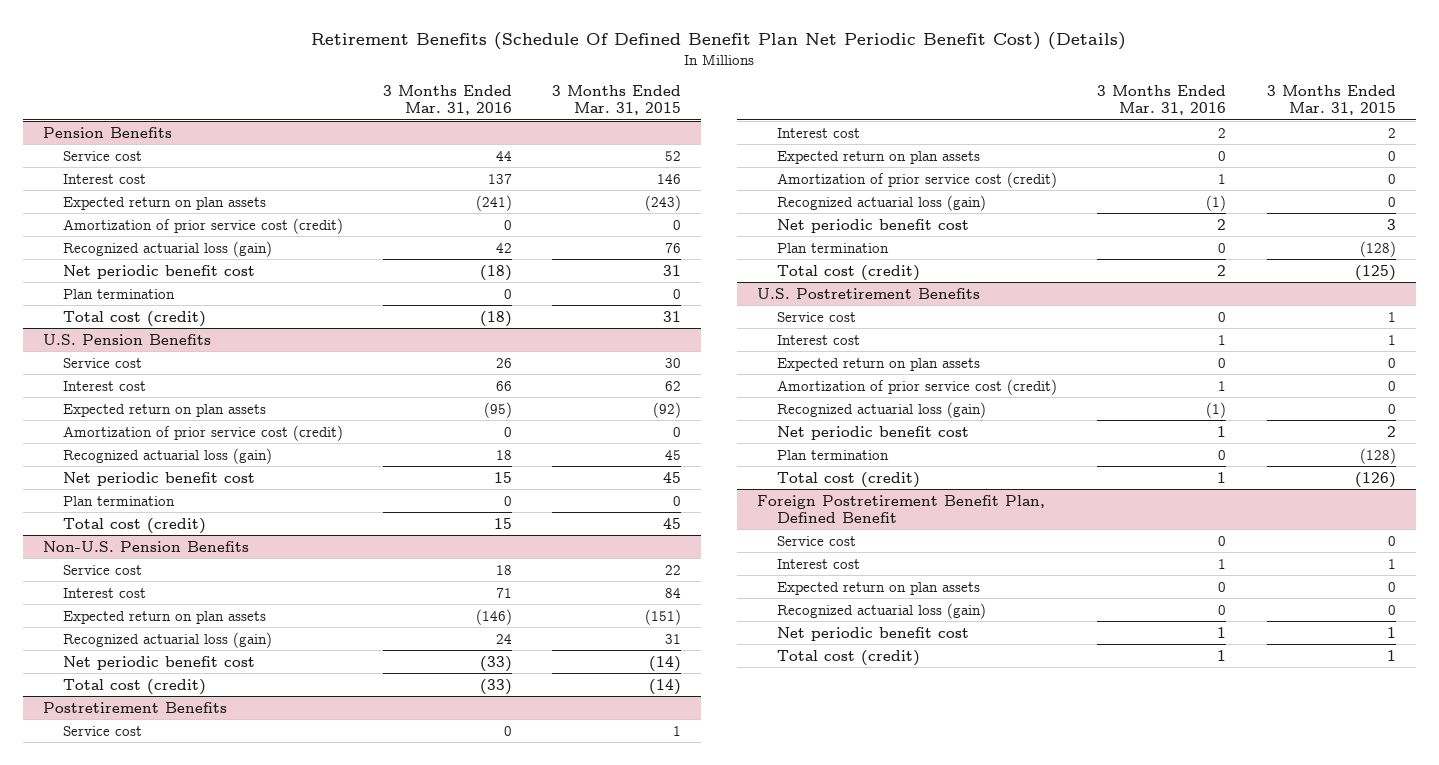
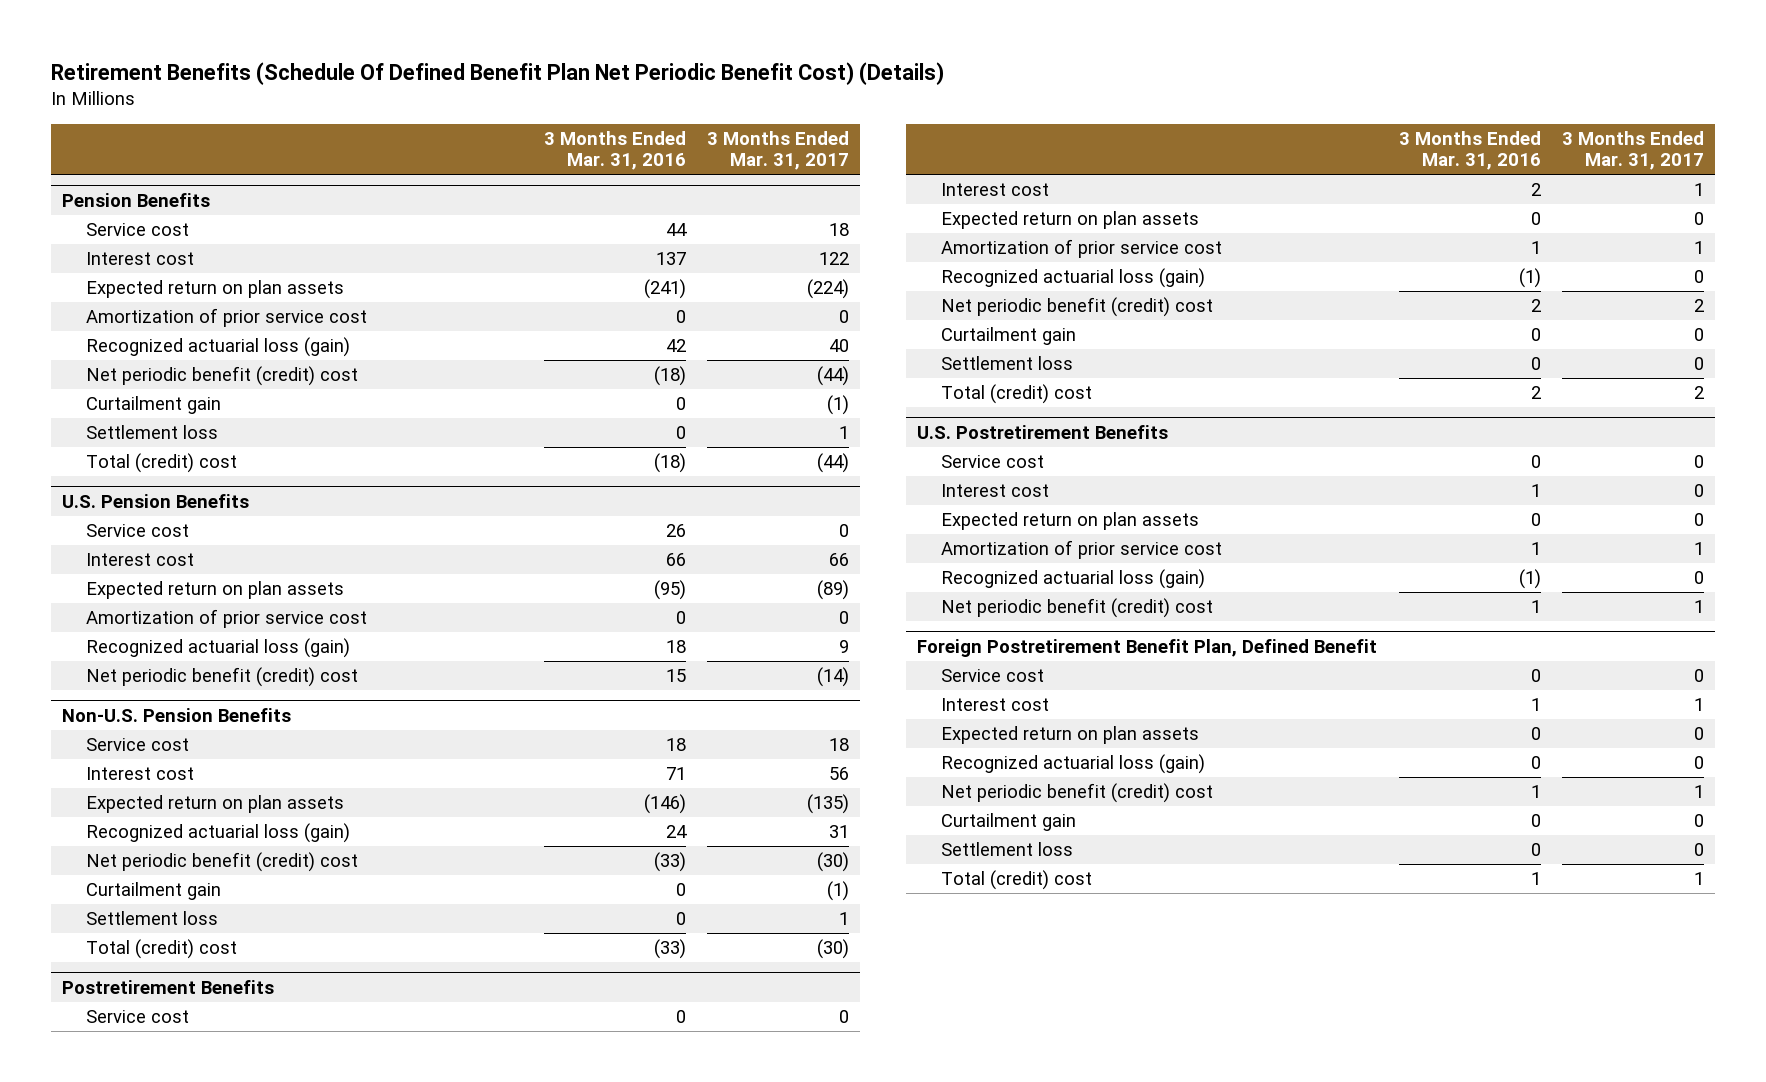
[552,84,682,115] 3 Months Ended Mar. 31, 2015 -> none
none -> [707,130,850,171] 3 Months Ended Mar. 31, 2017
[63,217,344,234] Amortization of prior service cost (credit) -> [86,308,368,328] Amortization of prior service cost
[63,288,176,299] Plan termination -> none
[63,264,256,279] Net periodic benefit cost -> [86,366,359,387] Net periodic benefit (credit) cost
none -> [86,396,222,415] Curtailment gain
none -> [86,425,219,440] Settlement loss
[63,310,207,327] Total cost (credit) -> [86,453,238,474] Total (credit) cost
[63,424,344,441] Amortization of prior service cost (credit) -> [86,609,368,629] Amortization of prior service cost
[63,495,176,506] Plan termination -> none
[63,517,207,534] Total cost (credit) -> none
[63,471,256,486] Net periodic benefit cost -> [86,667,359,688] Net periodic benefit (credit) cost
[63,655,256,670] Net periodic benefit cost -> [86,852,359,873] Net periodic benefit (credit) cost
none -> [86,882,222,901] Curtailment gain
none -> [86,911,219,926] Settlement loss
[63,678,207,695] Total cost (credit) -> [86,939,238,960] Total (credit) cost
[777,171,1058,188] Amortization of prior service cost (credit) -> [941,239,1223,259] Amortization of prior service cost
[777,242,890,253] Plan termination -> none
[777,218,970,233] Net periodic benefit cost -> [941,297,1214,318] Net periodic benefit (credit) cost
none -> [941,327,1077,346] Curtailment gain
none -> [941,356,1074,371] Settlement loss
[777,264,921,281] Total cost (credit) -> [941,384,1093,405] Total (credit) cost
[777,378,1058,395] Amortization of prior service cost (credit) -> [941,540,1223,560] Amortization of prior service cost
[777,449,890,460] Plan termination -> none
[777,471,921,488] Total cost (credit) -> none
[777,425,970,440] Net periodic benefit cost -> [941,598,1214,619] Net periodic benefit (credit) cost
[777,626,970,641] Net periodic benefit cost -> [941,783,1214,804] Net periodic benefit (credit) cost
none -> [941,813,1077,832] Curtailment gain
none -> [941,842,1074,857] Settlement loss
[777,649,921,666] Total cost (credit) -> [941,870,1093,891] Total (credit) cost

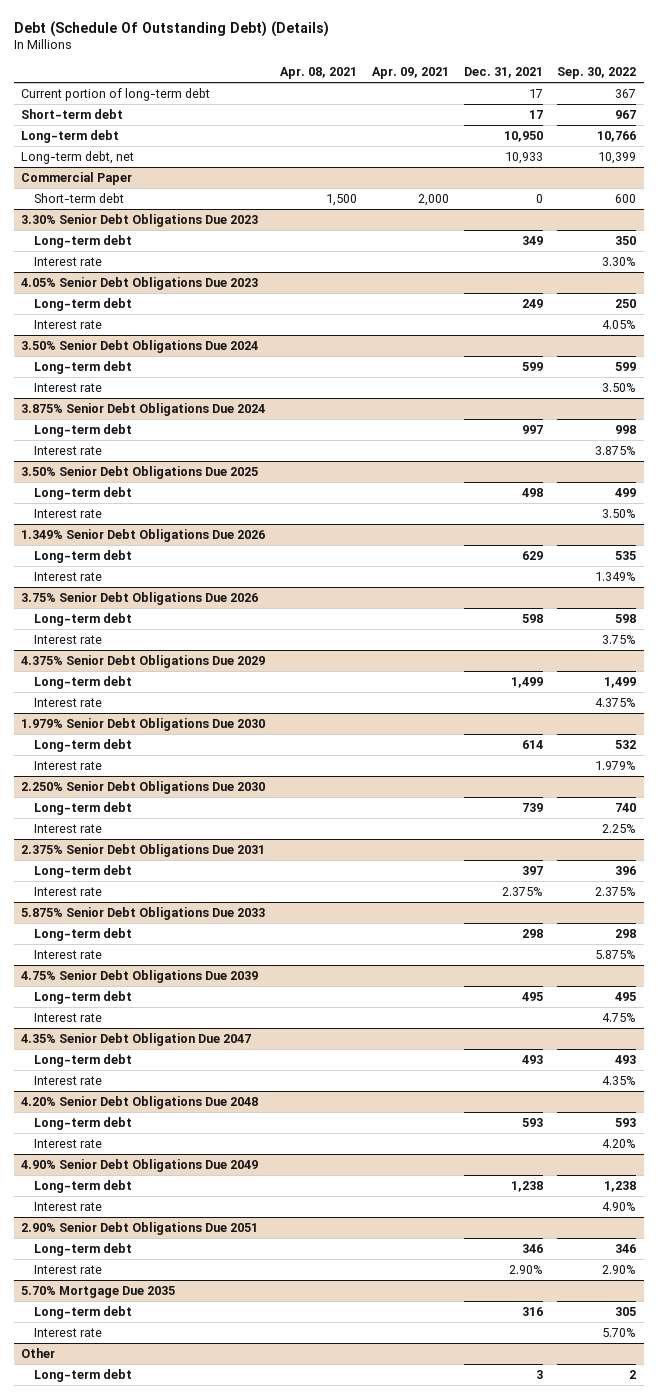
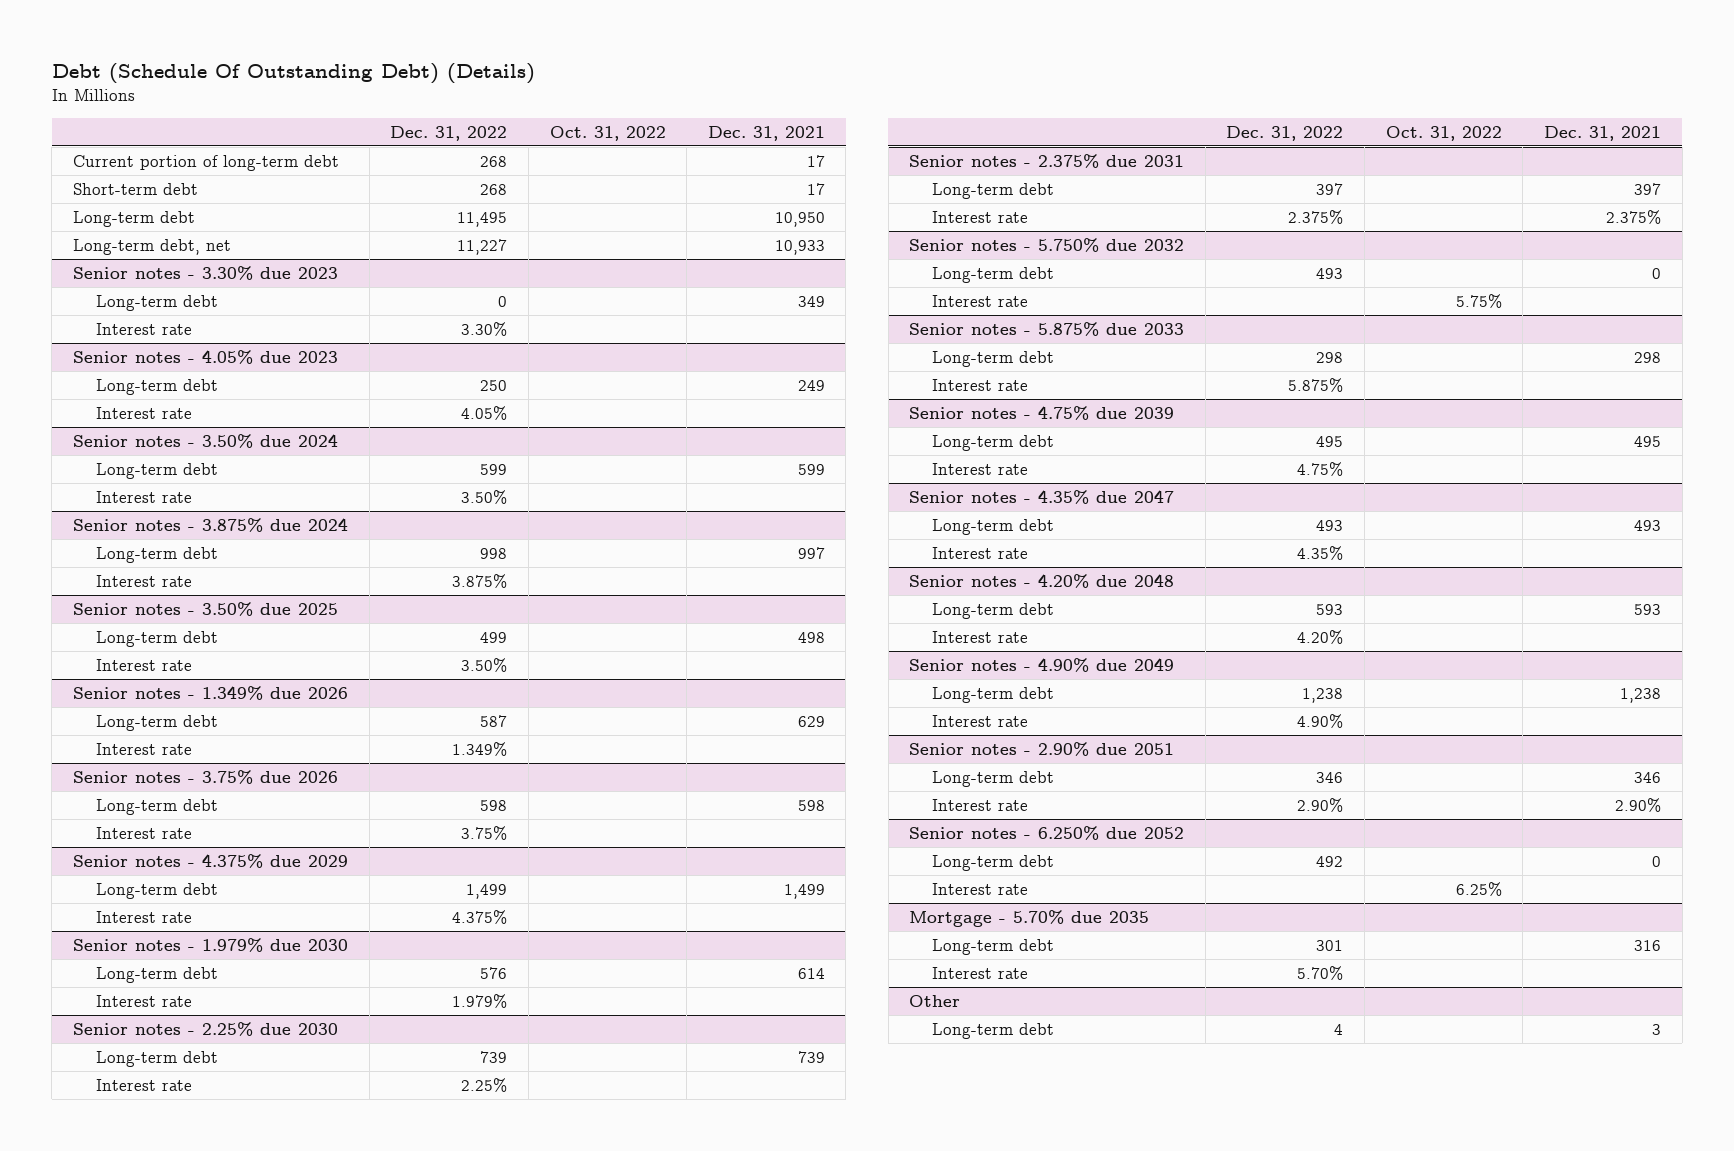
[280,67,358,80] Apr. 08, 2021 -> none
[371,67,449,80] Apr. 09, 2021 -> none
[557,67,637,80] Sep. 30, 2022 -> none
none -> [390,125,508,141] Dec. 31, 2022
none -> [549,125,666,141] Oct. 31, 2022
[21,171,133,185] Commercial Paper -> none
[33,192,124,203] Short-term debt -> none
[21,213,259,227] 3.30% Senior Debt Obligations Due 2023 -> [73,265,339,280] Senior notes - 3.30% due 2023
[21,276,259,290] 4.05% Senior Debt Obligations Due 2023 -> [73,349,339,364] Senior notes - 4.05% due 2023
[21,339,259,353] 3.50% Senior Debt Obligations Due 2024 -> [73,433,339,448] Senior notes - 3.50% due 2024
[21,402,266,416] 3.875% Senior Debt Obligations Due 2024 -> [73,517,349,532] Senior notes - 3.875% due 2024
[21,465,259,479] 3.50% Senior Debt Obligations Due 2025 -> [73,601,339,616] Senior notes - 3.50% due 2025
[21,528,266,542] 1.349% Senior Debt Obligations Due 2026 -> [73,685,349,700] Senior notes - 1.349% due 2026
[21,591,259,605] 3.75% Senior Debt Obligations Due 2026 -> [73,769,339,784] Senior notes - 3.75% due 2026
[21,654,266,668] 4.375% Senior Debt Obligations Due 2029 -> [73,853,349,868] Senior notes - 4.375% due 2029
[21,717,266,731] 1.979% Senior Debt Obligations Due 2030 -> [73,937,349,952] Senior notes - 1.979% due 2030
[21,780,266,794] 2.250% Senior Debt Obligations Due 2030 -> none
none -> [73,1021,339,1036] Senior notes - 2.25% due 2030
[21,843,266,857] 2.375% Senior Debt Obligations Due 2031 -> [909,153,1185,168] Senior notes - 2.375% due 2031
none -> [909,237,1185,252] Senior notes - 5.750% due 2032
none -> [932,266,1055,283] Long-term debt
none -> [932,294,1029,307] Interest rate
[21,906,266,920] 5.875% Senior Debt Obligations Due 2033 -> [909,321,1185,336] Senior notes - 5.875% due 2033
[21,969,259,983] 4.75% Senior Debt Obligations Due 2039 -> [909,405,1175,420] Senior notes - 4.75% due 2039
[21,1032,252,1046] 4.35% Senior Debt Obligation Due 2047 -> [909,489,1175,504] Senior notes - 4.35% due 2047
[21,1095,259,1109] 4.20% Senior Debt Obligations Due 2048 -> [909,573,1175,588] Senior notes - 4.20% due 2048
[21,1158,259,1172] 4.90% Senior Debt Obligations Due 2049 -> [909,657,1175,672] Senior notes - 4.90% due 2049
[21,1221,259,1235] 2.90% Senior Debt Obligations Due 2051 -> [909,741,1175,756] Senior notes - 2.90% due 2051
none -> [909,825,1185,840] Senior notes - 6.250% due 2052
none -> [932,854,1055,871] Long-term debt
none -> [932,882,1029,895] Interest rate
[21,1285,176,1298] 5.70% Mortgage Due 2035 -> [909,909,1150,927] Mortgage - 5.70% due 2035

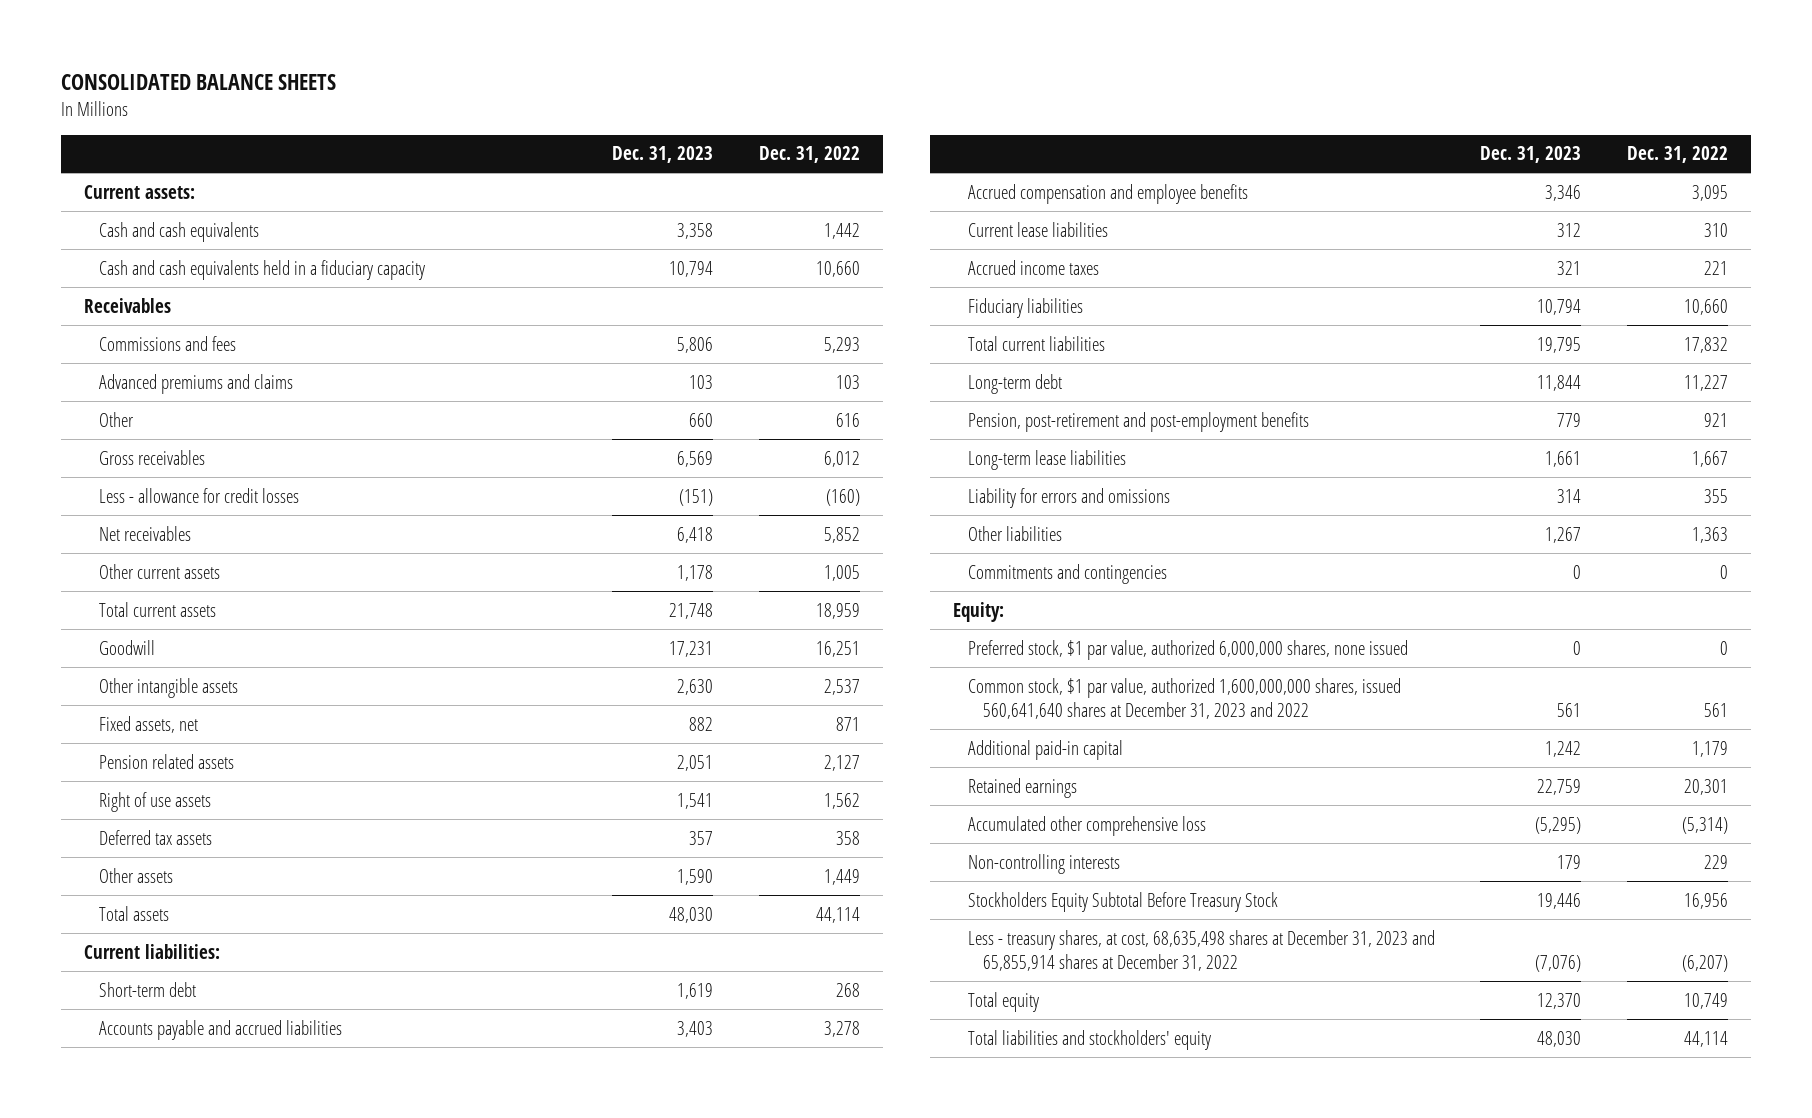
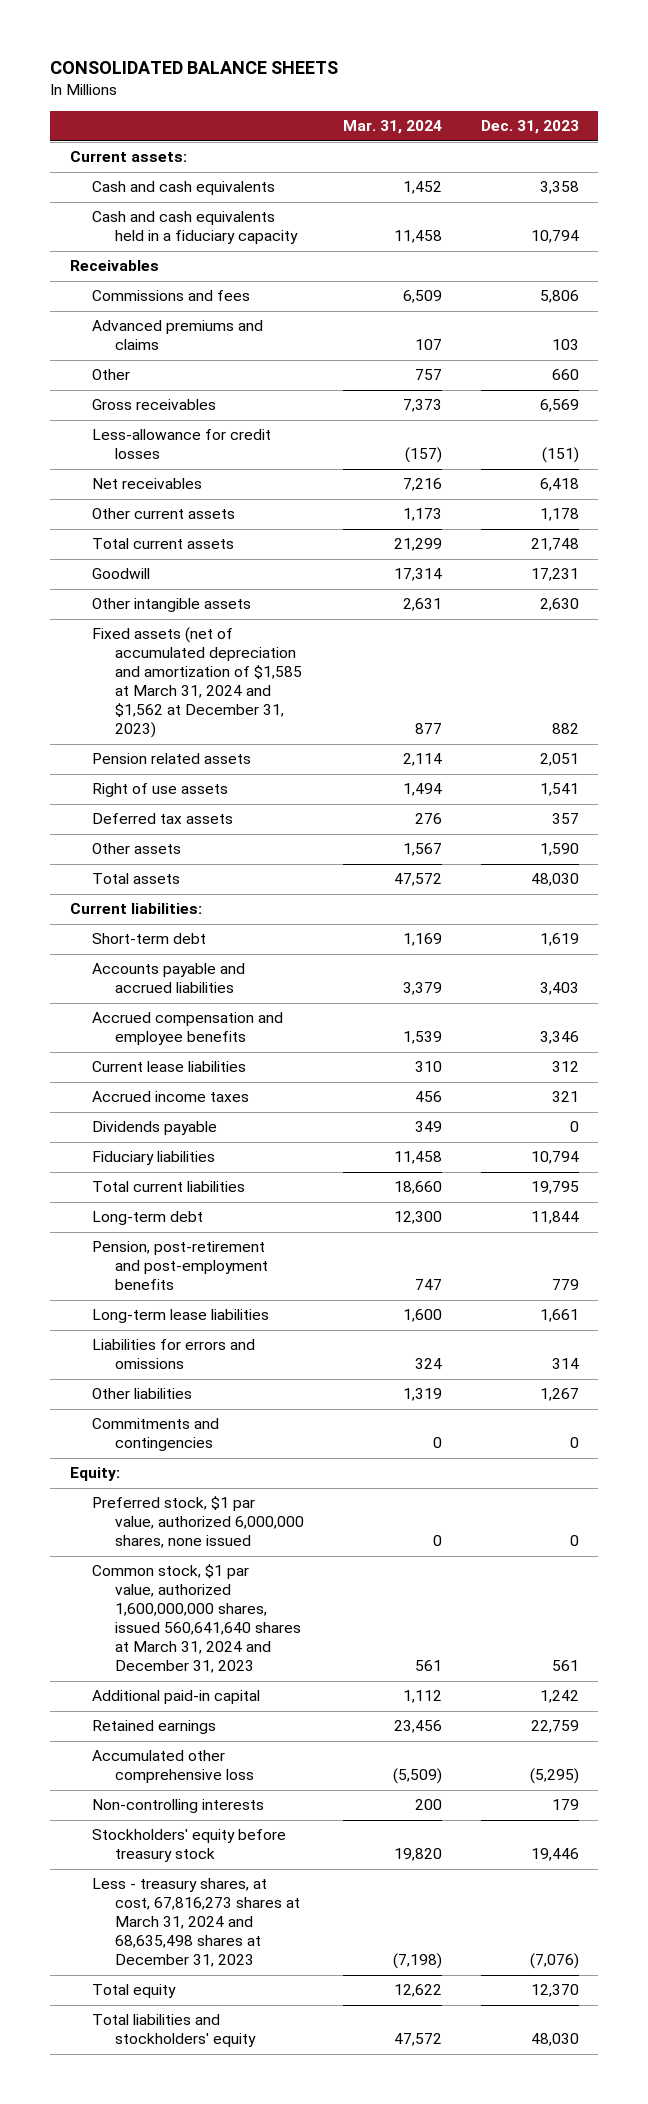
[758,146,860,164] Dec. 31, 2022 -> none
none -> [342,120,442,135] Mar. 31, 2024
[99,487,300,503] Less - allowance for credit losses -> [92,429,272,460] Less-allowance for credit losses
[99,715,199,733] Fixed assets, net -> [92,627,302,739] Fixed assets (net of accumulated depreciation and amortization of $1,585 at March 31, 2024 and $1,562 at December 31, 2023)
none -> [92,1121,218,1136] Dividends payable
[967,487,1170,508] Liability for errors and omissions -> [92,1339,256,1370] Liabilities for errors and omissions
[967,677,1401,719] Common stock, $1 par value, authorized 1,600,000,000 shares, issued 560,641,640 shares at December 31, 2023 and 2022 -> [92,1564,301,1674] Common stock, $1 par value, authorized 1,600,000,000 shares, issued 560,641,640 shares at March 31, 2024 and December 31, 2023
[967,891,1278,912] Stockholders Equity Subtotal Before Treasury Stock -> [92,1829,287,1863] Stockholders' equity before treasury stock
[967,929,1435,971] Less - treasury shares, at cost, 68,635,498 shares at December 31, 2023 and 65,855,914 shares at December 31, 2022 -> [92,1878,300,1968] Less - treasury shares, at cost, 67,816,273 shares at March 31, 2024 and 68,635,498 shares at December 31, 2023

